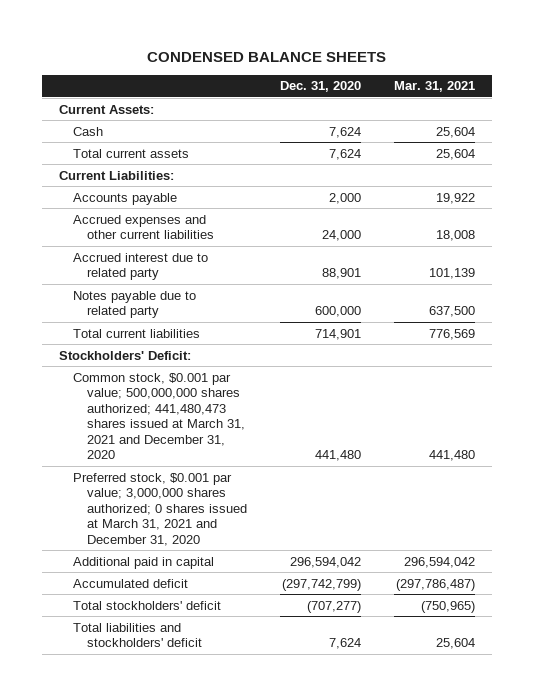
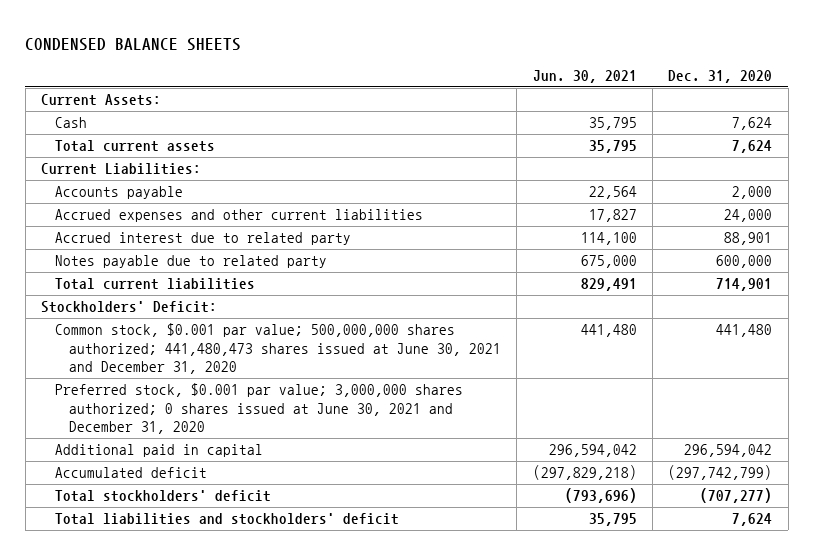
[394,81,476,93] Mar. 31, 2021 -> none
none -> [532,69,637,83] Jun. 30, 2021
[72,372,245,460] Common stock, $0.001 par value; 500,000,000 shares authorized; 441,480,473 shares issued at March 31, 2021 and December 31, 2020 -> [55,323,502,375] Common stock, $0.001 par value; 500,000,000 shares authorized; 441,480,473 shares issued at June 30, 2021 and December 31, 2020
[72,472,247,546] Preferred stock, $0.001 par value; 3,000,000 shares authorized; 0 shares issued at March 31, 2021 and December 31, 2020 -> [55,383,464,435] Preferred stock, $0.001 par value; 3,000,000 shares authorized; 0 shares issued at June 30, 2021 and December 31, 2020

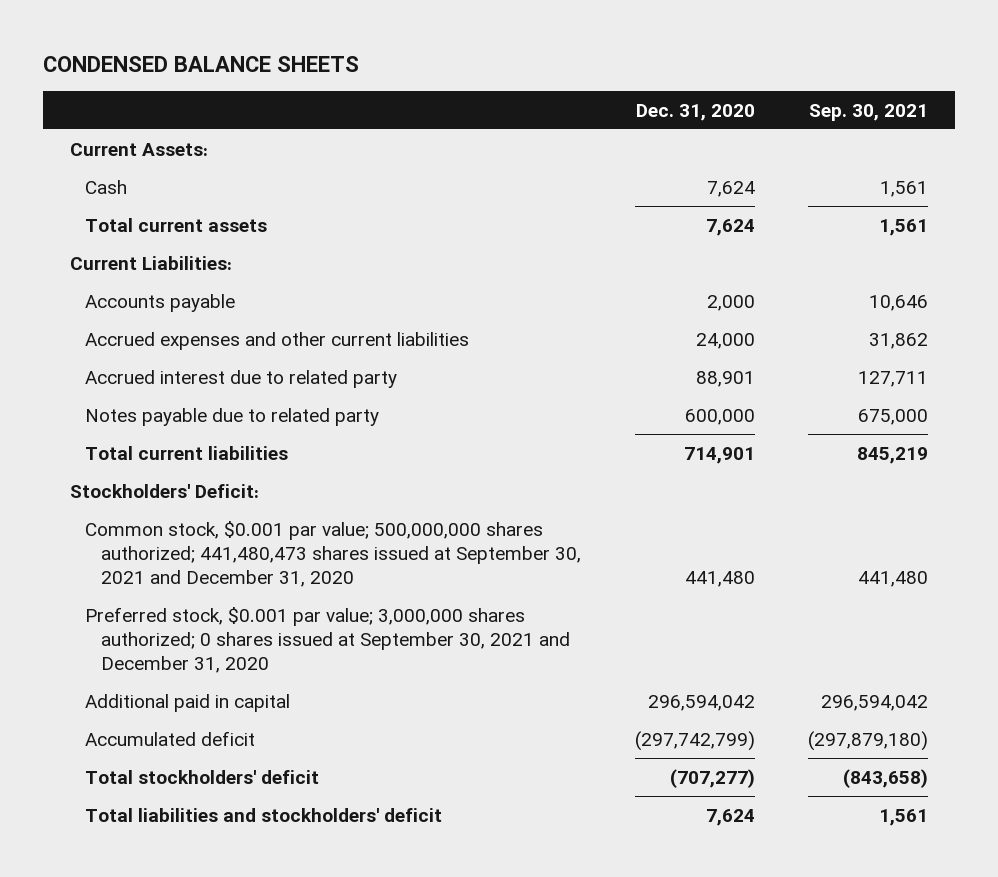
[532,69,637,83] Jun. 30, 2021 -> none
none -> [809,103,929,121] Sep. 30, 2021
[55,323,502,375] Common stock, $0.001 par value; 500,000,000 shares authorized; 441,480,473 shares issued at June 30, 2021 and December 31, 2020 -> [85,520,581,587] Common stock, $0.001 par value; 500,000,000 shares authorized; 441,480,473 shares issued at September 30, 2021 and December 31, 2020
[55,383,464,435] Preferred stock, $0.001 par value; 3,000,000 shares authorized; 0 shares issued at June 30, 2021 and December 31, 2020 -> [85,606,570,673] Preferred stock, $0.001 par value; 3,000,000 shares authorized; 0 shares issued at September 30, 2021 and December 31, 2020

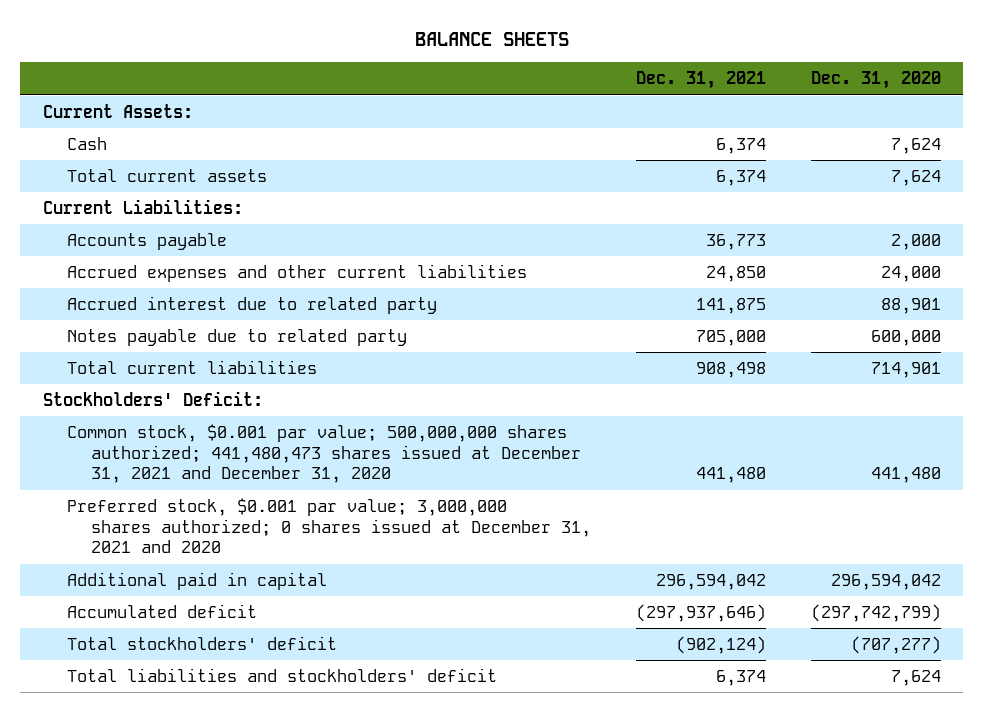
[42,56,359,73] CONDENSED BALANCE SHEETS -> [414,31,569,46] BALANCE SHEETS
[809,103,929,121] Sep. 30, 2021 -> none
none -> [635,71,766,90] Dec. 31, 2021
[85,520,581,587] Common stock, $0.001 par value; 500,000,000 shares authorized; 441,480,473 shares issued at September 30, 2021 and December 31, 2020 -> [66,423,582,484] Common stock, $0.001 par value; 500,000,000 shares authorized; 441,480,473 shares issued at December 31, 2021 and December 31, 2020
[85,606,570,673] Preferred stock, $0.001 par value; 3,000,000 shares authorized; 0 shares issued at September 30, 2021 and December 31, 2020 -> [66,497,592,554] Preferred stock, $0.001 par value; 3,000,000 shares authorized; 0 shares issued at December 31, 2021 and 2020

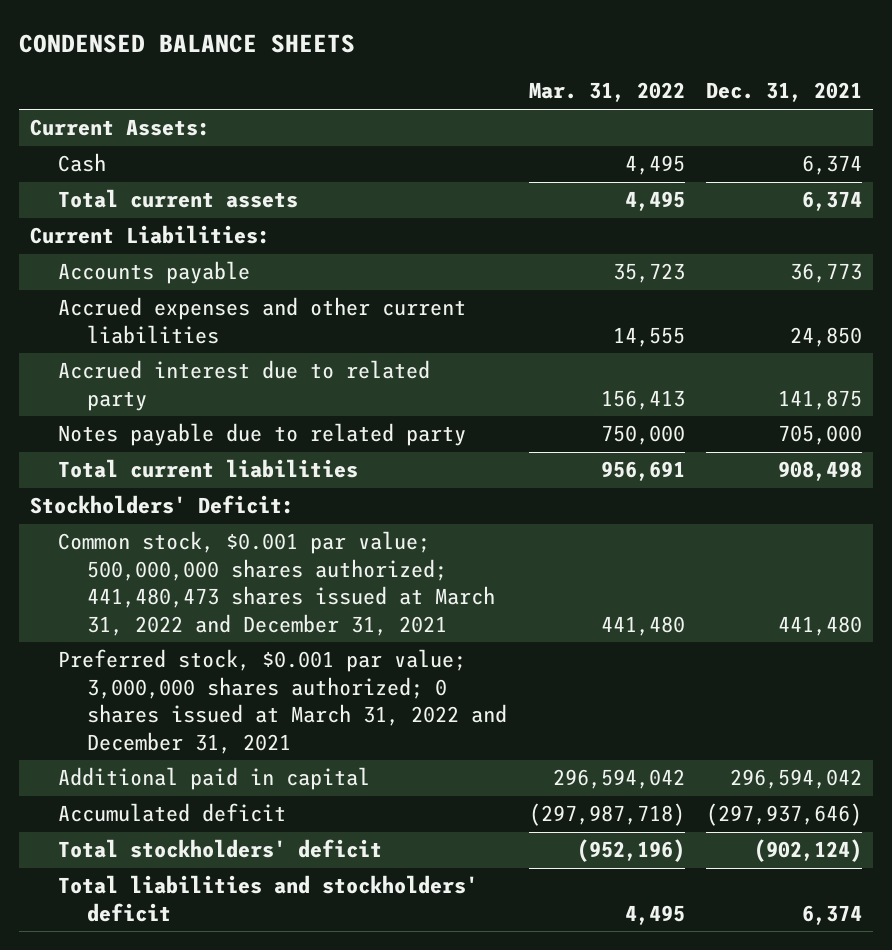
[414,31,569,46] BALANCE SHEETS -> [18,33,355,53] CONDENSED BALANCE SHEETS
[810,71,941,90] Dec. 31, 2020 -> none
none -> [528,82,685,103] Mar. 31, 2022
[66,423,582,484] Common stock, $0.001 par value; 500,000,000 shares authorized; 441,480,473 shares issued at December 31, 2021 and December 31, 2020 -> [58,531,496,636] Common stock, $0.001 par value; 500,000,000 shares authorized; 441,480,473 shares issued at March 31, 2022 and December 31, 2021
[66,497,592,554] Preferred stock, $0.001 par value; 3,000,000 shares authorized; 0 shares issued at December 31, 2021 and 2020 -> [58,649,508,754] Preferred stock, $0.001 par value; 3,000,000 shares authorized; 0 shares issued at March 31, 2022 and December 31, 2021

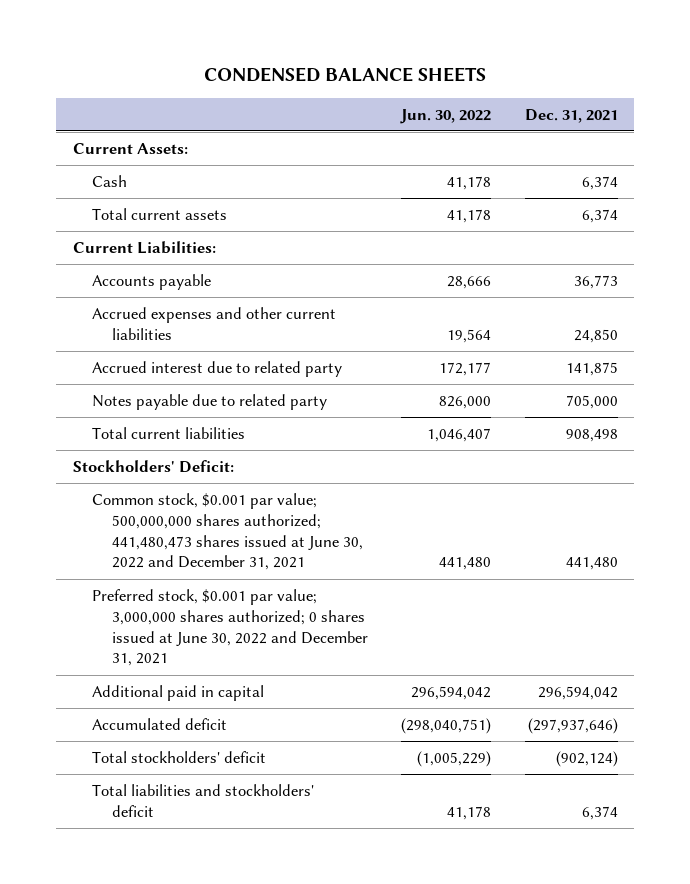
[528,82,685,103] Mar. 31, 2022 -> none
none -> [400,108,492,124] Jun. 30, 2022
[58,531,496,636] Common stock, $0.001 par value; 500,000,000 shares authorized; 441,480,473 shares issued at March 31, 2022 and December 31, 2021 -> [92,492,364,571] Common stock, $0.001 par value; 500,000,000 shares authorized; 441,480,473 shares issued at June 30, 2022 and December 31, 2021
[58,649,508,754] Preferred stock, $0.001 par value; 3,000,000 shares authorized; 0 shares issued at March 31, 2022 and December 31, 2021 -> [92,588,369,667] Preferred stock, $0.001 par value; 3,000,000 shares authorized; 0 shares issued at June 30, 2022 and December 31, 2021

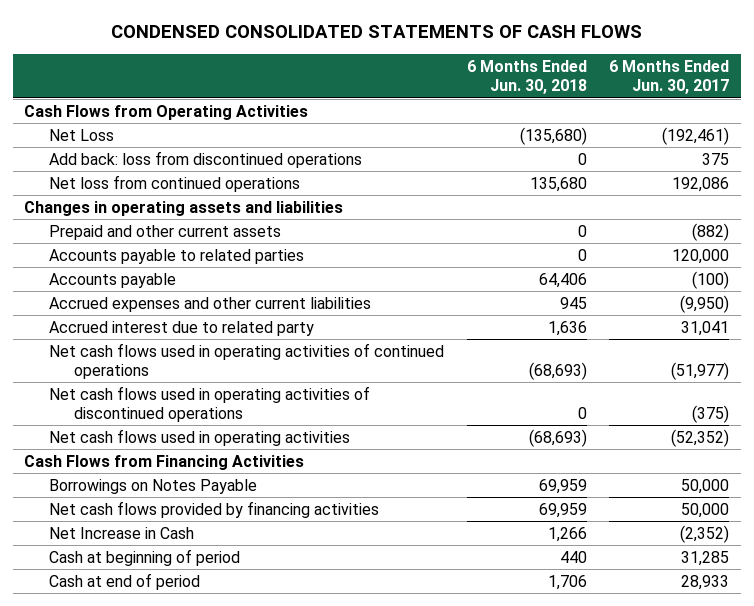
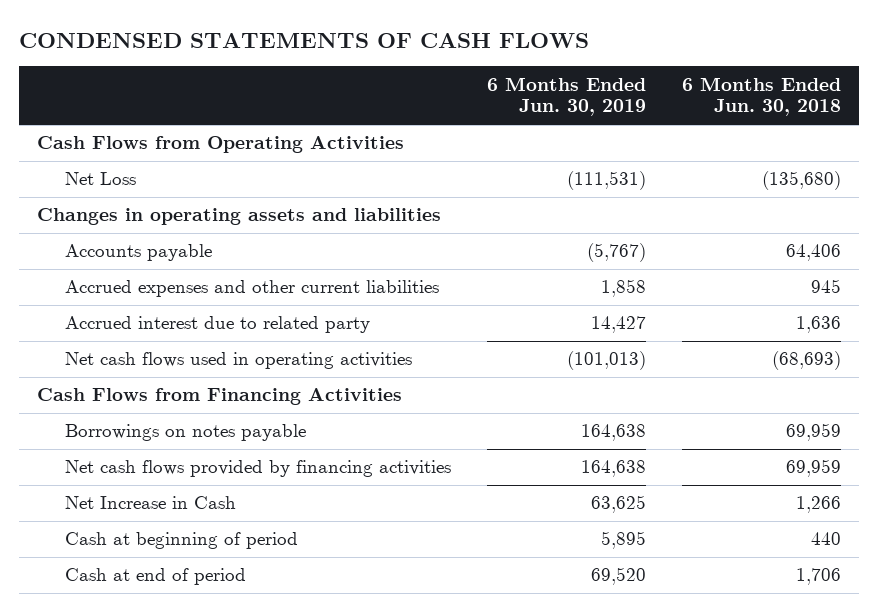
[110,25,642,39] CONDENSED CONSOLIDATED STATEMENTS OF CASH FLOWS -> [18,32,589,48] CONDENSED STATEMENTS OF CASH FLOWS
[609,59,730,95] 6 Months Ended Jun. 30, 2017 -> none
none -> [487,76,647,117] 6 Months Ended Jun. 30, 2019
[48,150,362,168] Add back: loss from discontinued operations -> none
[48,174,300,192] Net loss from continued operations -> none
[48,224,281,240] Prepaid and other current assets -> none
[48,248,304,264] Accounts payable to related parties -> none
[48,342,444,380] Net cash flows used in operating activities of continued operations -> none
[48,385,370,423] Net cash flows used in operating activities of discontinued operations -> none
[48,478,257,494] Borrowings on Notes Payable -> [65,424,307,442] Borrowings on notes payable

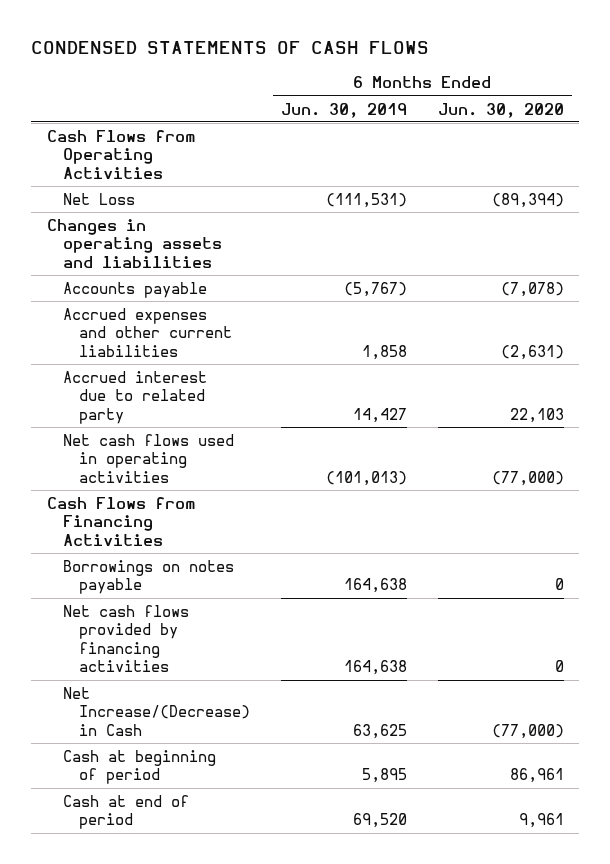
[681,76,841,117] 6 Months Ended Jun. 30, 2018 -> none
none -> [437,102,564,118] Jun. 30, 2020
[65,496,237,510] Net Increase in Cash -> [62,686,251,736] Net Increase/(Decrease) in Cash

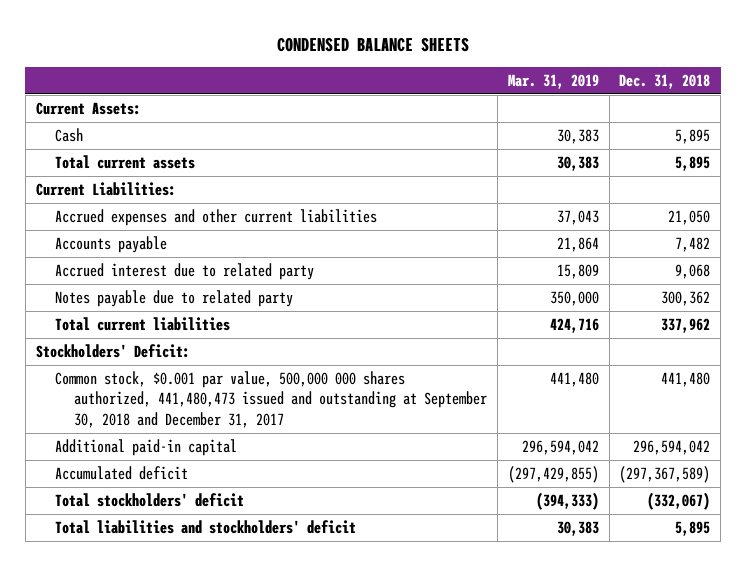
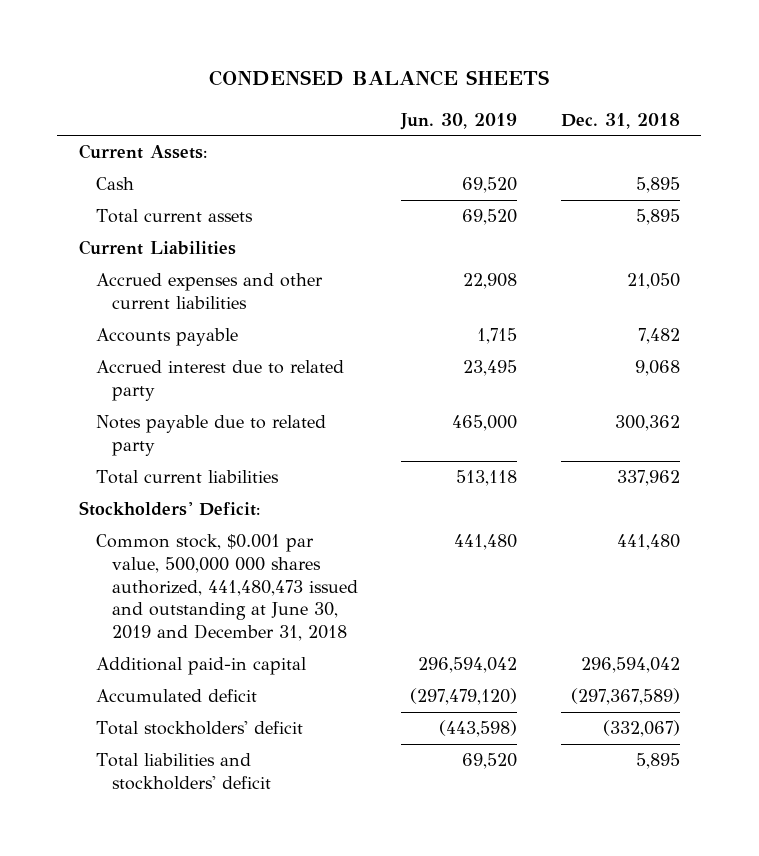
[507,73,599,89] Mar. 31, 2019 -> none
none -> [400,112,518,130] Jun. 30, 2019
[35,182,176,197] Current Liabilities: -> [79,240,237,256] Current Liabilities
[54,371,488,428] Common stock, $0.001 par value, 500,000 000 shares authorized, 441,480,473 issued and outstanding at September 30, 2018 and December 31, 2017 -> [95,534,358,642] Common stock, $0.001 par value, 500,000 000 shares authorized, 441,480,473 issued and outstanding at June 30, 2019 and December 31, 2018

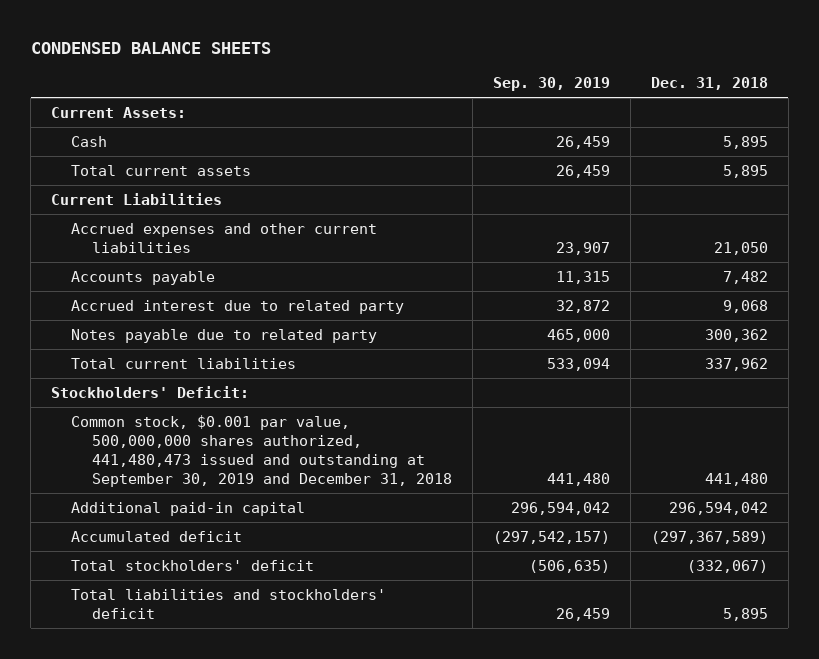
[400,112,518,130] Jun. 30, 2019 -> none
none -> [492,77,610,92] Sep. 30, 2019
[95,534,358,642] Common stock, $0.001 par value, 500,000 000 shares authorized, 441,480,473 issued and outstanding at June 30, 2019 and December 31, 2018 -> [71,414,452,487] Common stock, $0.001 par value, 500,000,000 shares authorized, 441,480,473 issued and outstanding at September 30, 2019 and December 31, 2018

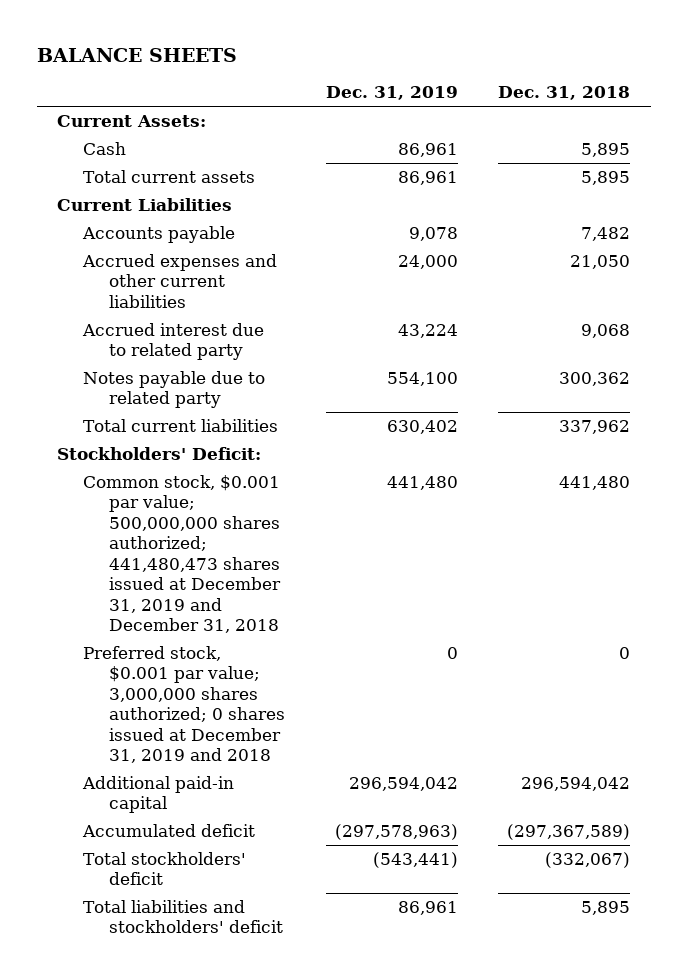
[30,41,271,54] CONDENSED BALANCE SHEETS -> [36,48,237,63] BALANCE SHEETS
[492,77,610,92] Sep. 30, 2019 -> none
none -> [325,86,458,101] Dec. 31, 2019
[71,222,378,253] Accrued expenses and other current liabilities -> [82,253,278,308] Accrued expenses and other current liabilities
[71,414,452,487] Common stock, $0.001 par value, 500,000,000 shares authorized, 441,480,473 issued and outstanding at September 30, 2019 and December 31, 2018 -> [83,474,281,634] Common stock, $0.001 par value; 500,000,000 shares authorized; 441,480,473 shares issued at December 31, 2019 and December 31, 2018
none -> [83,645,285,764] Preferred stock, $0.001 par value; 3,000,000 shares authorized; 0 shares issued at December 31, 2019 and 2018

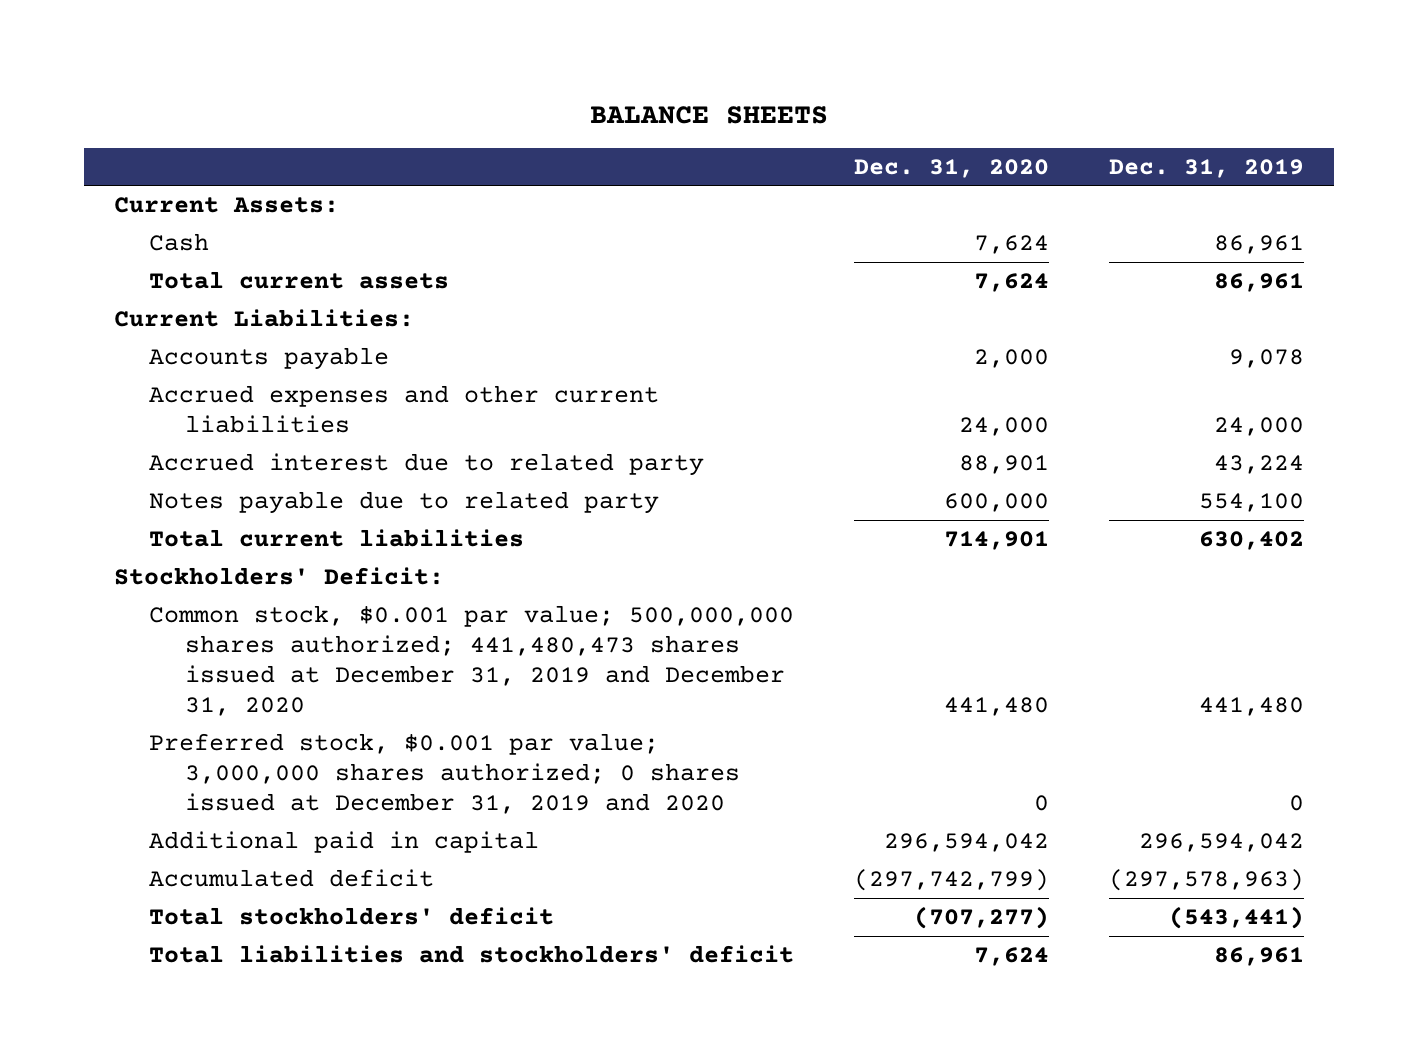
[498,86,631,101] Dec. 31, 2018 -> none
none -> [854,158,1050,178] Dec. 31, 2020
[57,197,233,211] Current Liabilities -> [114,309,415,328] Current Liabilities:
[83,474,281,634] Common stock, $0.001 par value; 500,000,000 shares authorized; 441,480,473 shares issued at December 31, 2019 and December 31, 2018 -> [149,605,795,716] Common stock, $0.001 par value; 500,000,000 shares authorized; 441,480,473 shares issued at December 31, 2019 and December 31, 2020
[83,645,285,764] Preferred stock, $0.001 par value; 3,000,000 shares authorized; 0 shares issued at December 31, 2019 and 2018 -> [149,733,740,815] Preferred stock, $0.001 par value; 3,000,000 shares authorized; 0 shares issued at December 31, 2019 and 2020
[82,775,235,814] Additional paid-in capital -> [149,831,540,854] Additional paid in capital

